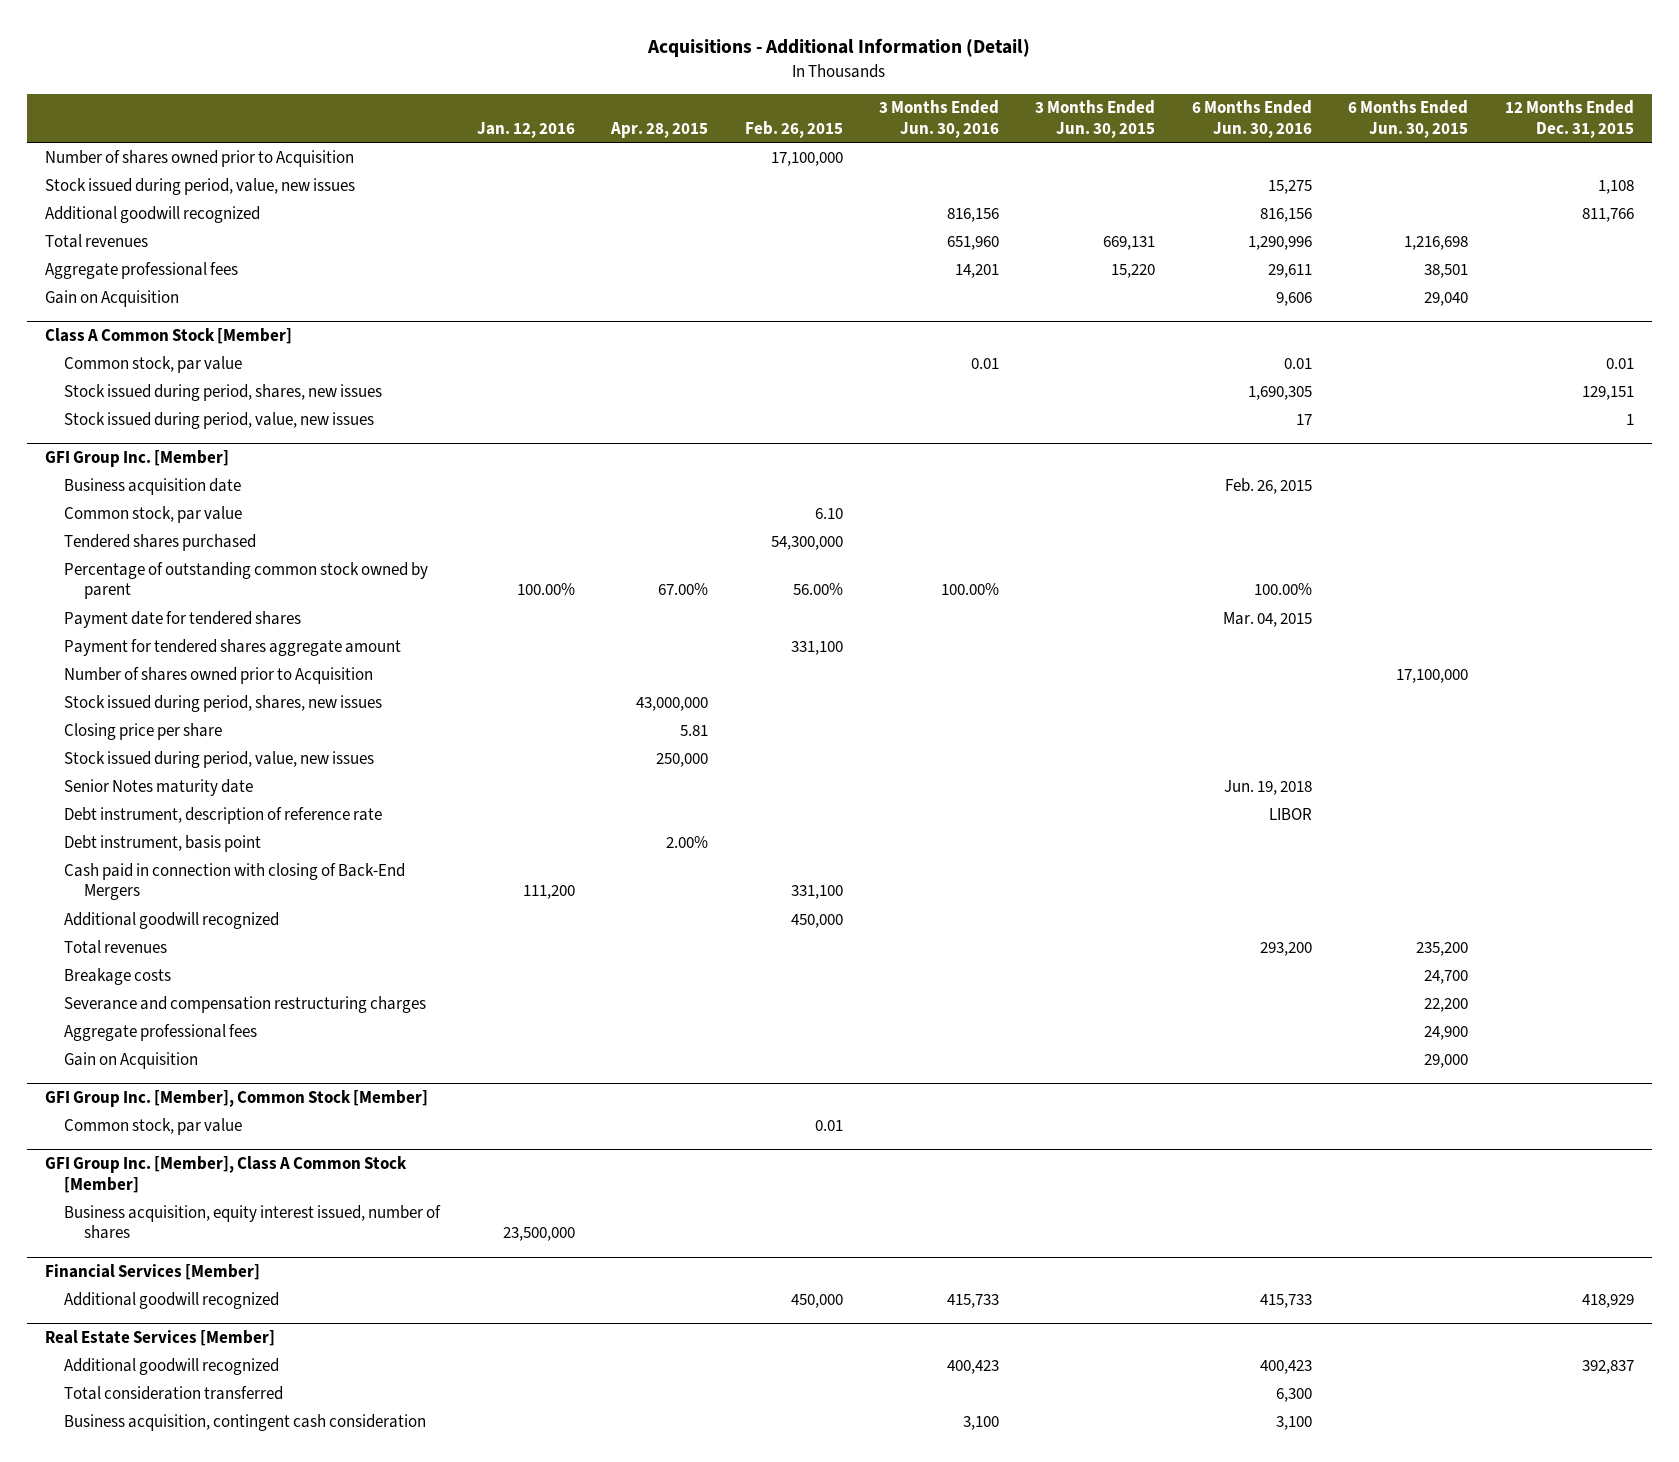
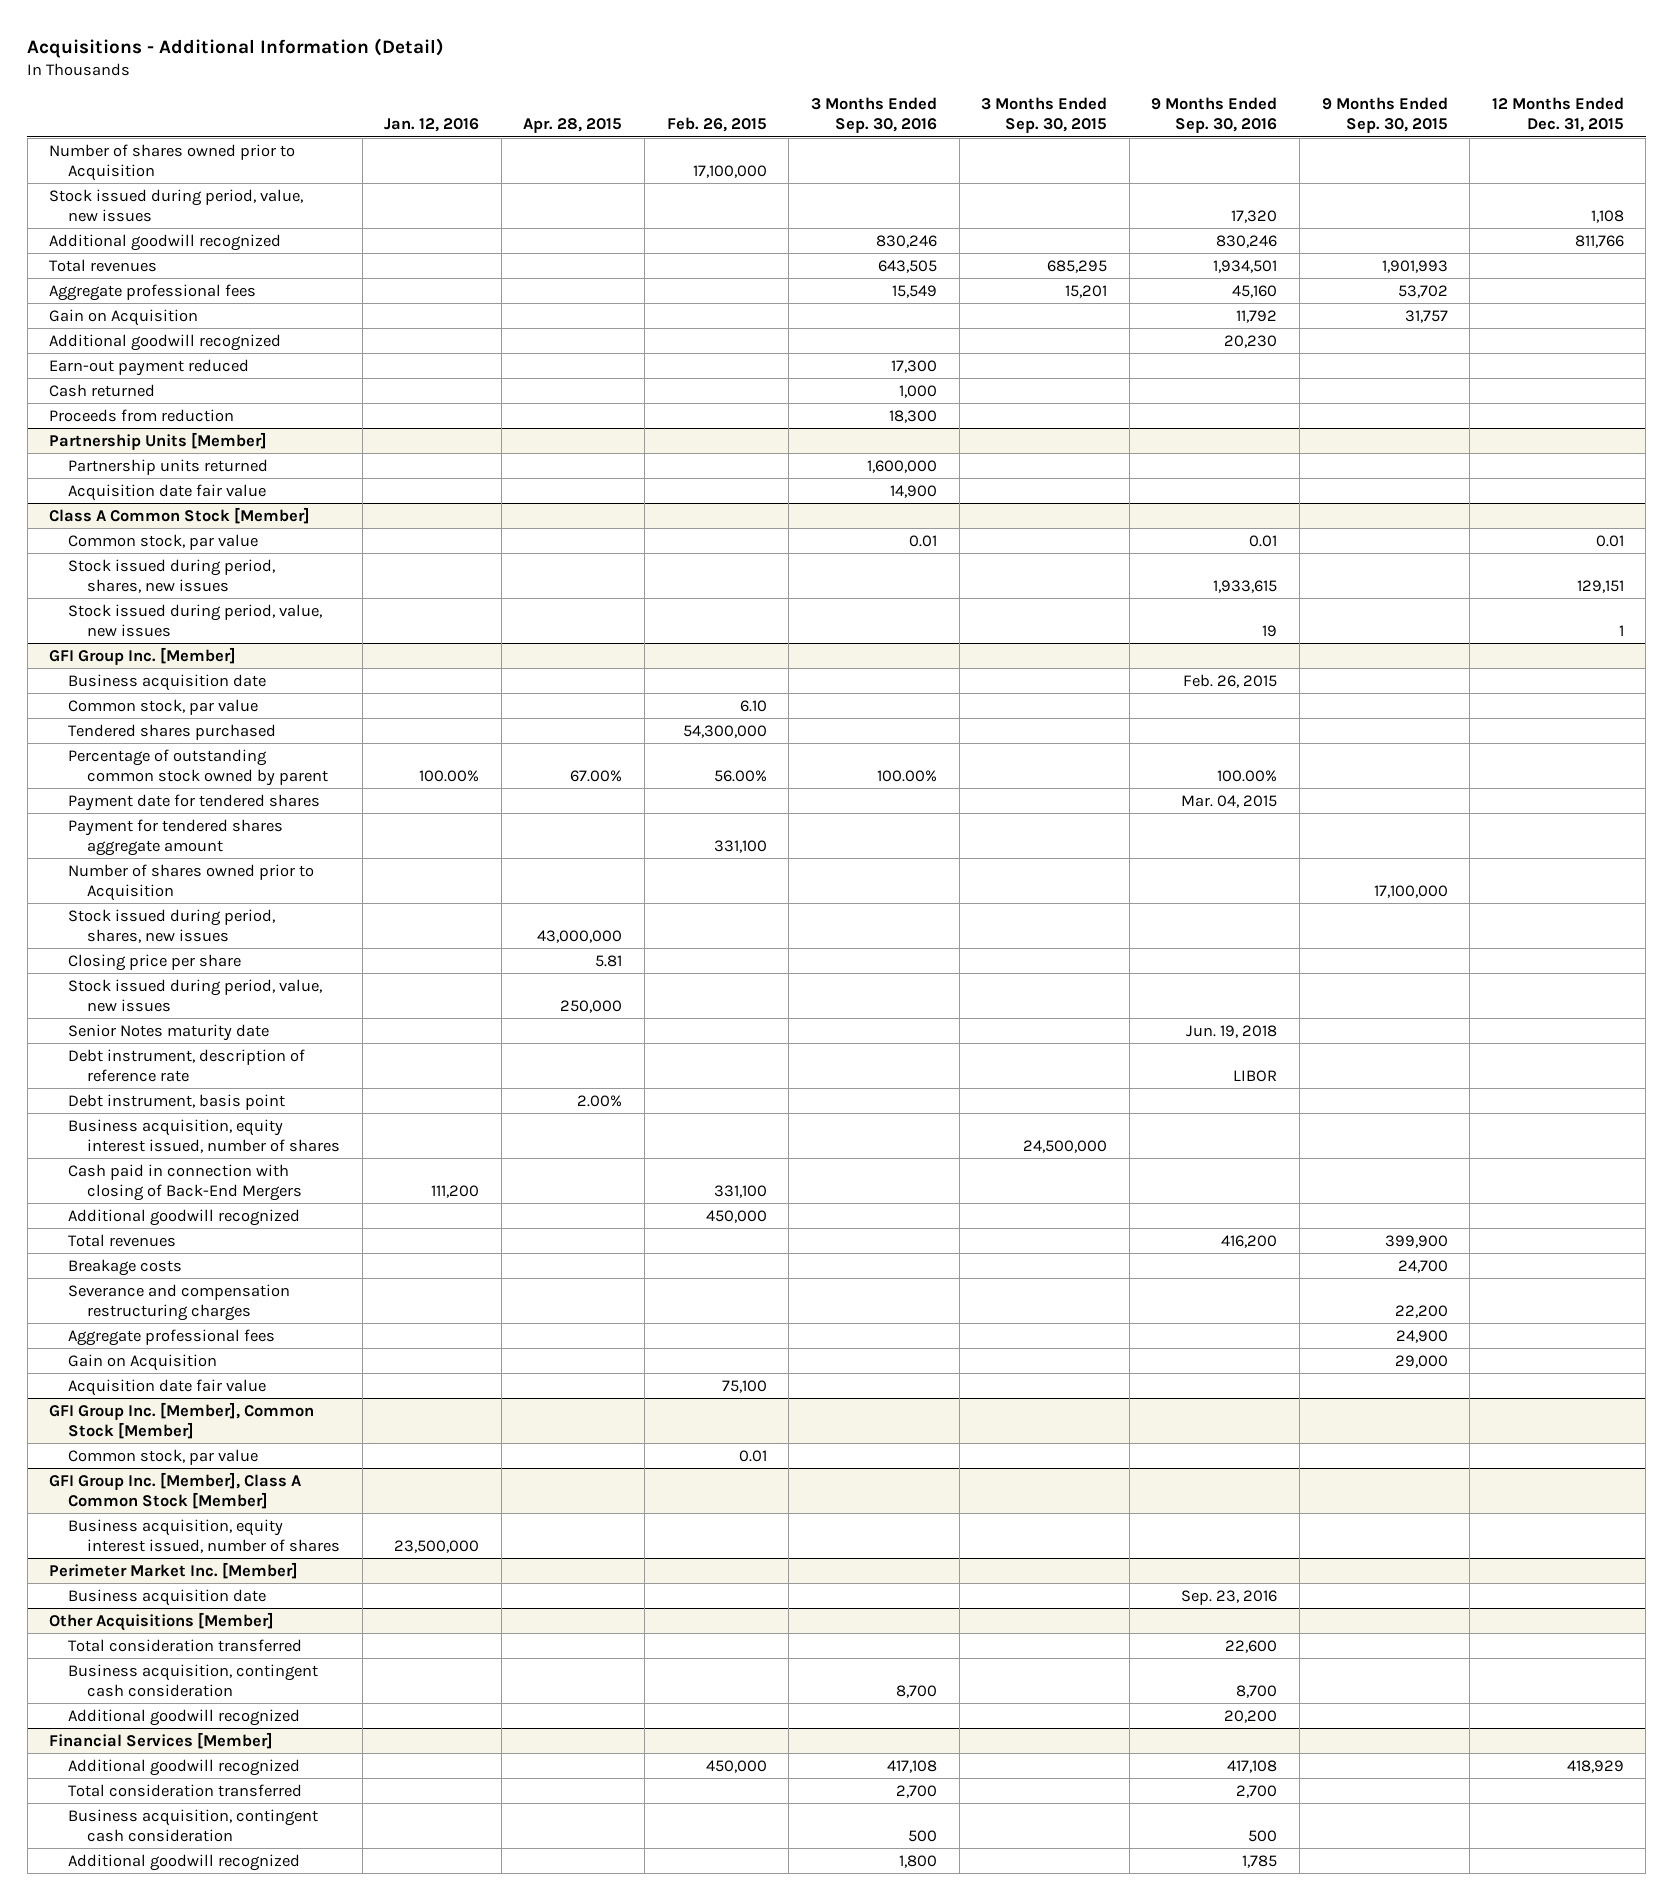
[879,100,1000,139] 3 Months Ended Jun. 30, 2016 -> none
[1035,100,1156,139] 3 Months Ended Jun. 30, 2015 -> none
[1191,100,1312,139] 6 Months Ended Jun. 30, 2016 -> none
[1348,100,1469,139] 6 Months Ended Jun. 30, 2015 -> none
none -> [810,97,937,134] 3 Months Ended Sep. 30, 2016
none -> [981,97,1108,134] 3 Months Ended Sep. 30, 2015
none -> [1151,97,1278,134] 9 Months Ended Sep. 30, 2016
none -> [1321,97,1448,134] 9 Months Ended Sep. 30, 2015
none -> [49,333,282,351] Additional goodwill recognized
none -> [49,358,250,376] Earn-out payment reduced
none -> [49,383,156,397] Cash returned
none -> [49,408,235,422] Proceeds from reduction
none -> [49,431,268,450] Partnership Units [Member]
none -> [68,458,269,475] Partnership units returned
none -> [68,483,267,501] Acquisition date fair value
none -> [68,1118,341,1153] Business acquisition, equity interest issued, number of shares
none -> [68,1378,267,1396] Acquisition date fair value
none -> [49,1561,299,1579] Perimeter Market Inc. [Member]
none -> [68,1588,267,1606] Business acquisition date
none -> [49,1611,275,1631] Other Acquisitions [Member]
none -> [68,1638,303,1652] Total consideration transferred
none -> [68,1663,319,1697] Business acquisition, contingent cash consideration
none -> [68,1708,301,1726] Additional goodwill recognized
[45,1330,276,1347] Real Estate Services [Member] -> none
[64,1357,280,1375] Additional goodwill recognized -> none
[64,1385,284,1400] Total consideration transferred -> none
[64,1413,427,1431] Business acquisition, contingent cash consideration -> none
none -> [68,1783,303,1797] Total consideration transferred
none -> [68,1808,319,1842] Business acquisition, contingent cash consideration
none -> [68,1853,301,1871] Additional goodwill recognized

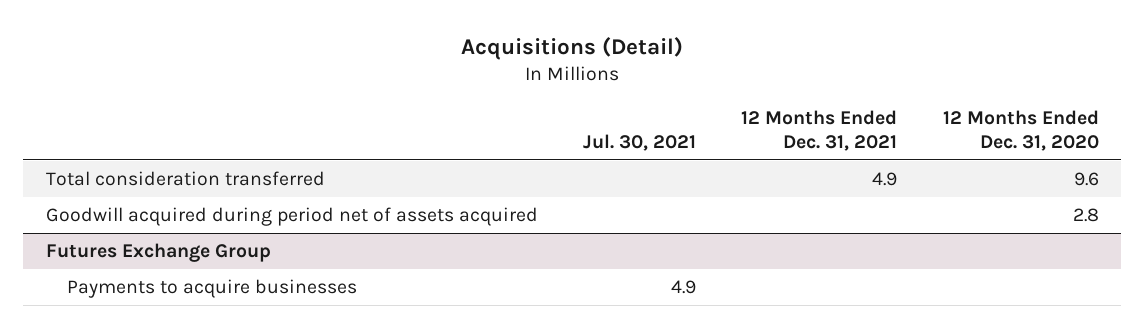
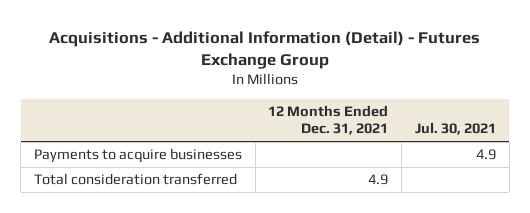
[461,36,684,60] Acquisitions (Detail) -> [48,30,480,70] Acquisitions - Additional Information (Detail) - Futures Exchange Group
[942,110,1099,152] 12 Months Ended Dec. 31, 2020 -> none
none -> [33,148,242,164] Payments to acquire businesses
[45,207,538,227] Goodwill acquired during period net of assets acquired -> none
[45,243,271,263] Futures Exchange Group -> none
[67,279,358,299] Payments to acquire businesses -> none

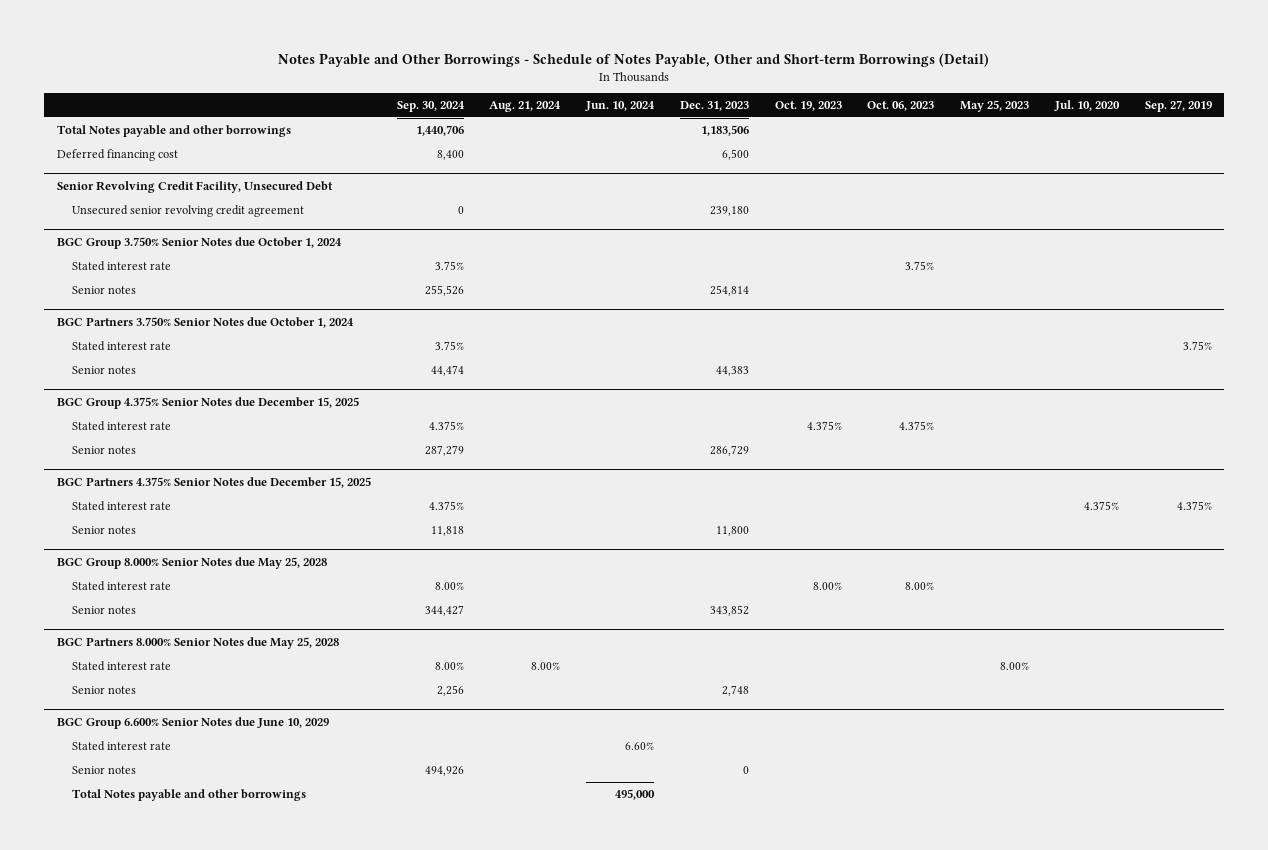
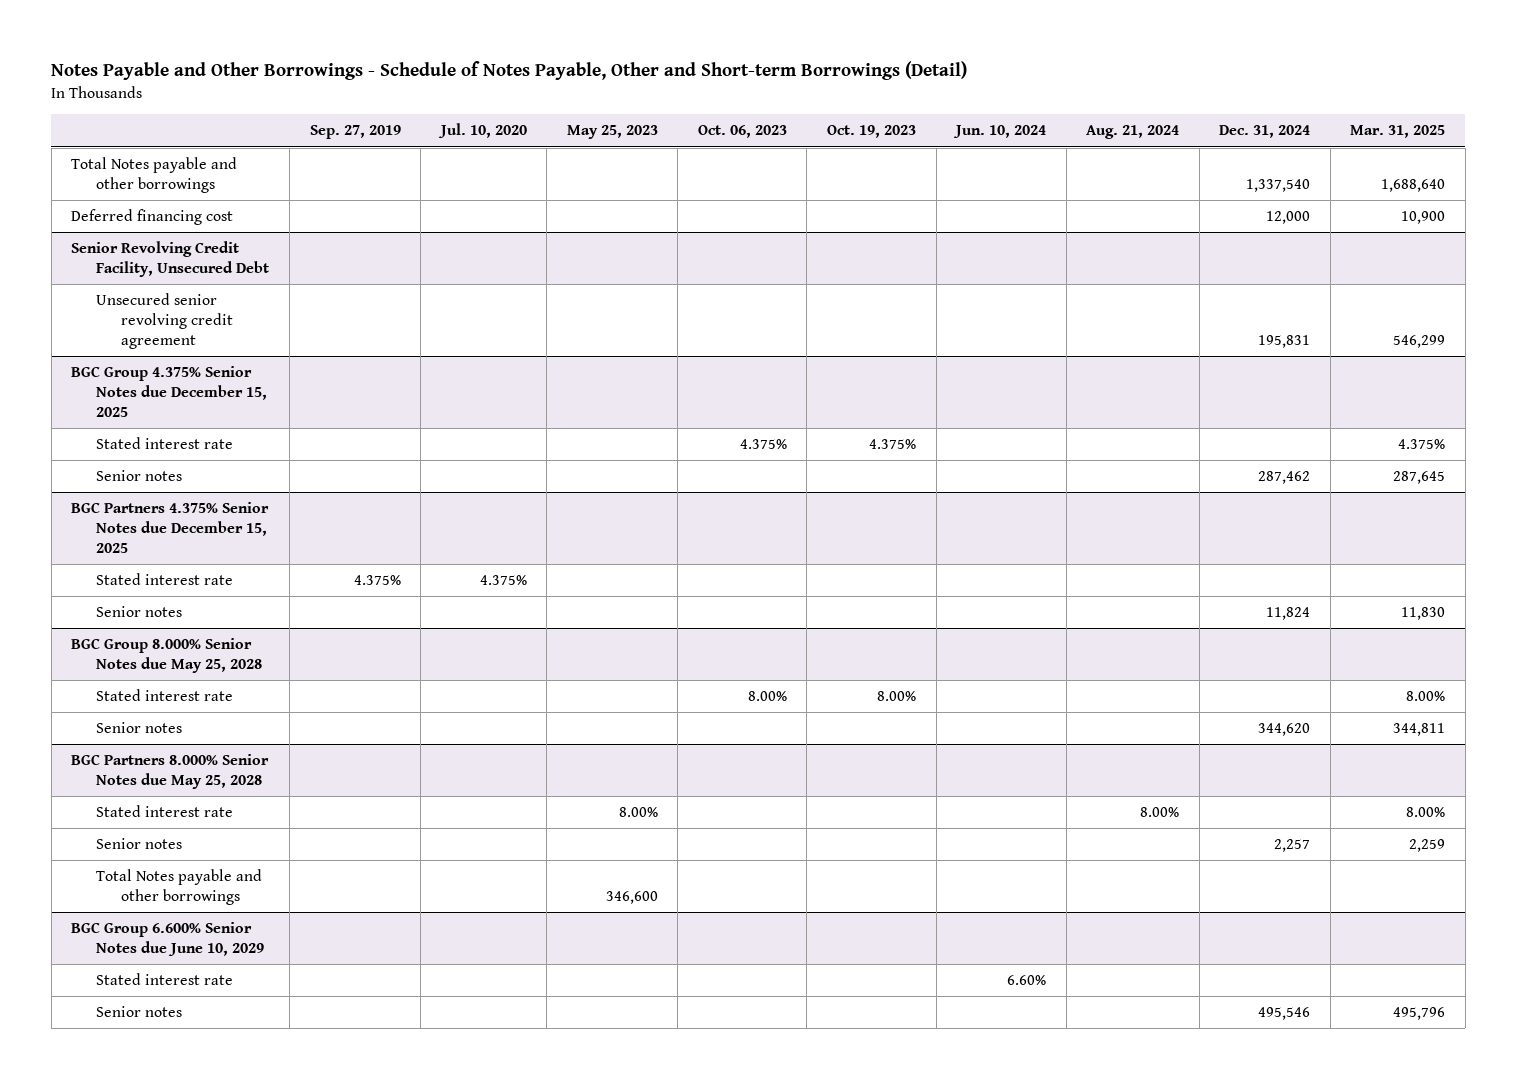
[396,101,465,113] Sep. 30, 2024 -> none
[679,101,749,112] Dec. 31, 2023 -> none
none -> [1219,125,1311,139] Dec. 31, 2024
none -> [1350,125,1446,139] Mar. 31, 2025
[56,236,342,249] BGC Group 3.750% Senior Notes due October 1, 2024 -> none
[72,260,172,271] Stated interest rate -> none
[72,285,137,294] Senior notes -> none
[56,316,354,328] BGC Partners 3.750% Senior Notes due October 1, 2024 -> none
[72,340,172,351] Stated interest rate -> none
[72,365,137,374] Senior notes -> none
none -> [96,869,263,906] Total Notes payable and other borrowings
[72,788,307,801] Total Notes payable and other borrowings -> none

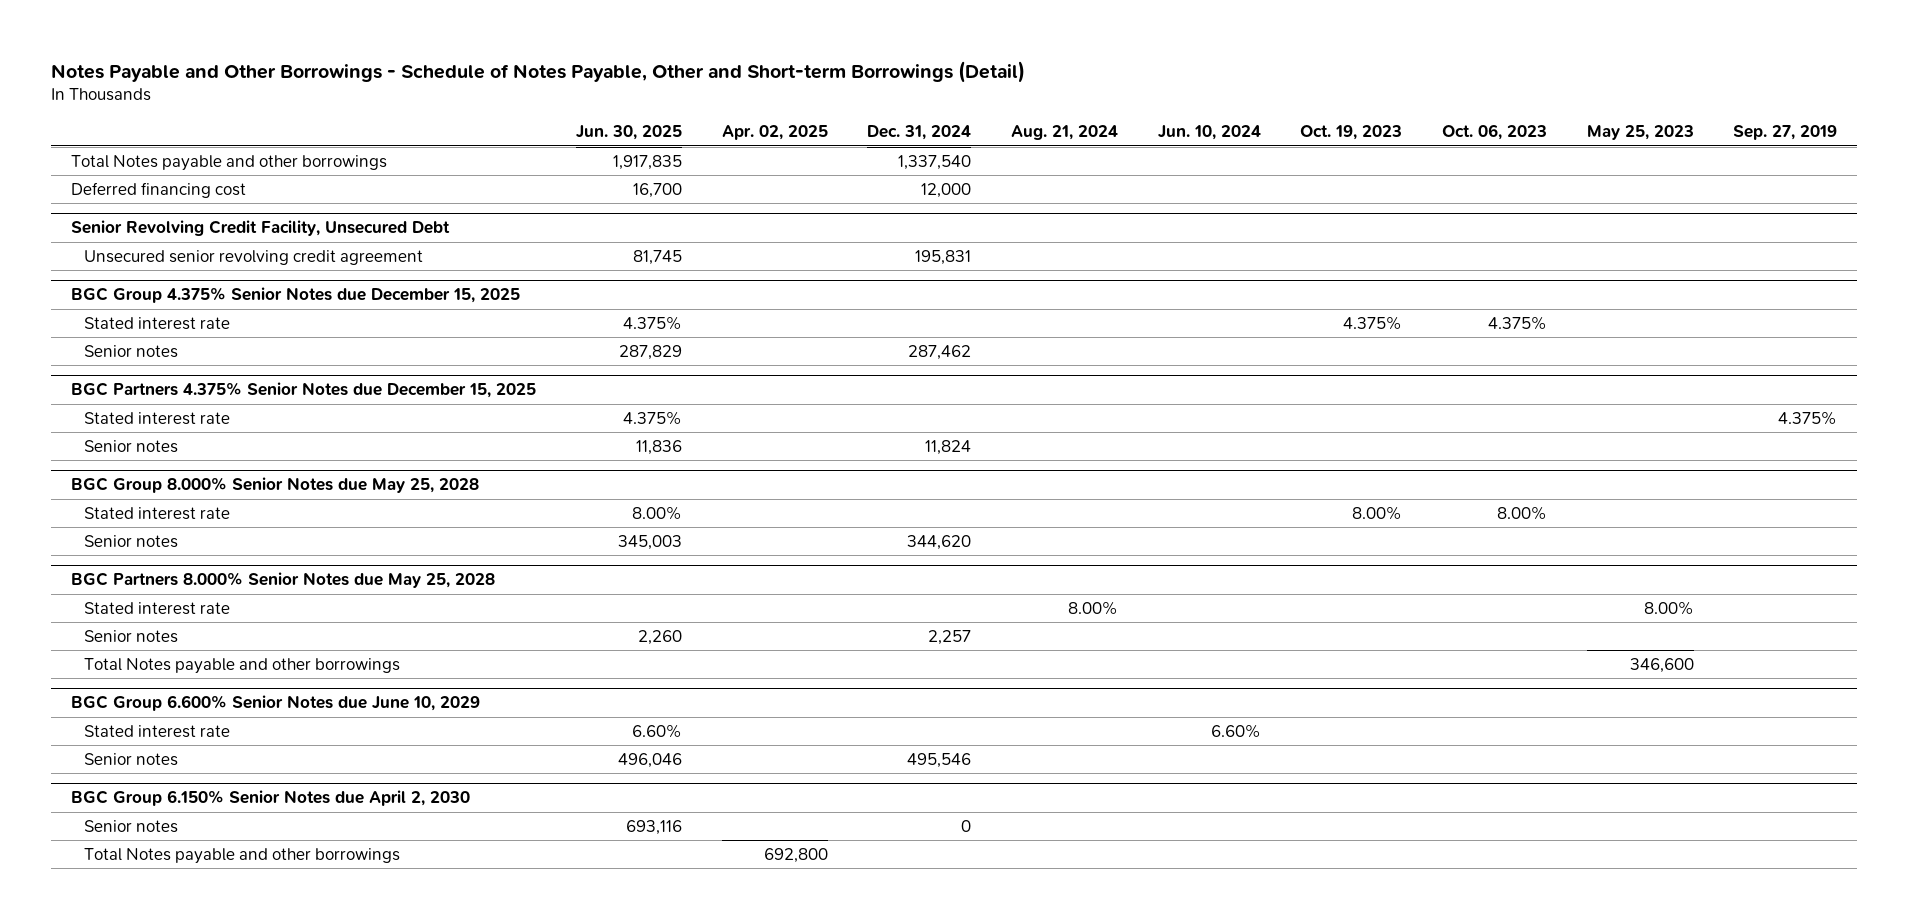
[437,123,527,139] Jul. 10, 2020 -> none
[1350,125,1446,139] Mar. 31, 2025 -> none
none -> [575,125,682,141] Jun. 30, 2025
none -> [721,125,828,141] Apr. 02, 2025
none -> [71,790,471,807] BGC Group 6.150% Senior Notes due April 2, 2030
none -> [84,819,179,833] Senior notes
none -> [84,847,401,864] Total Notes payable and other borrowings

